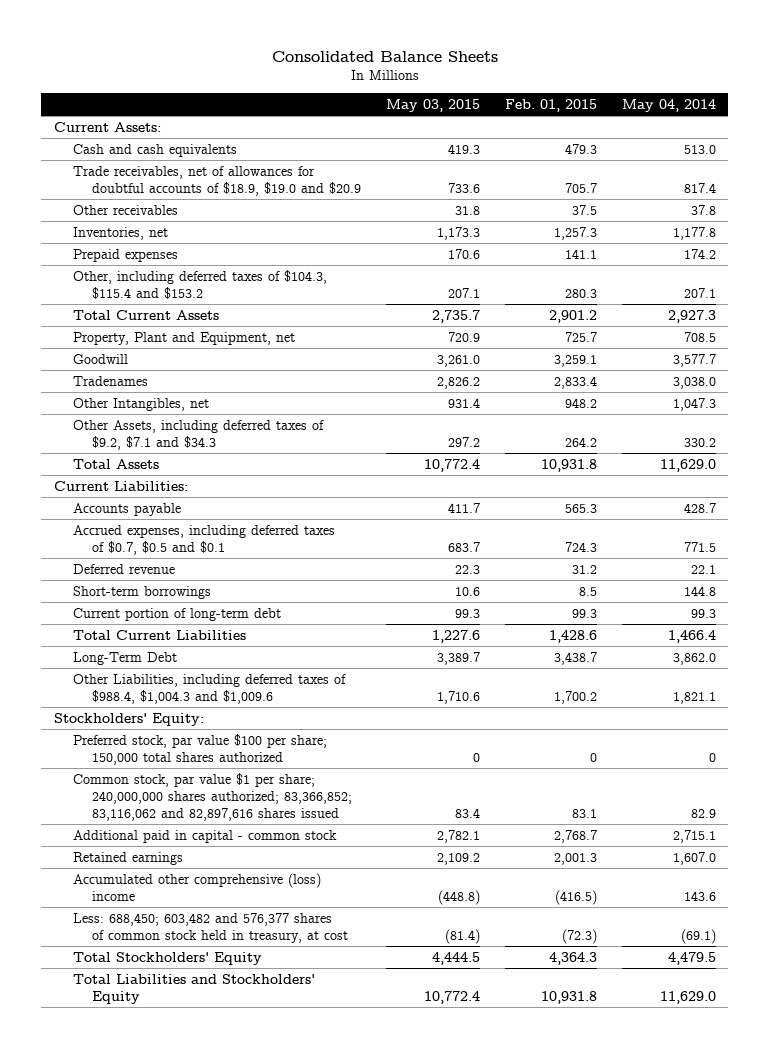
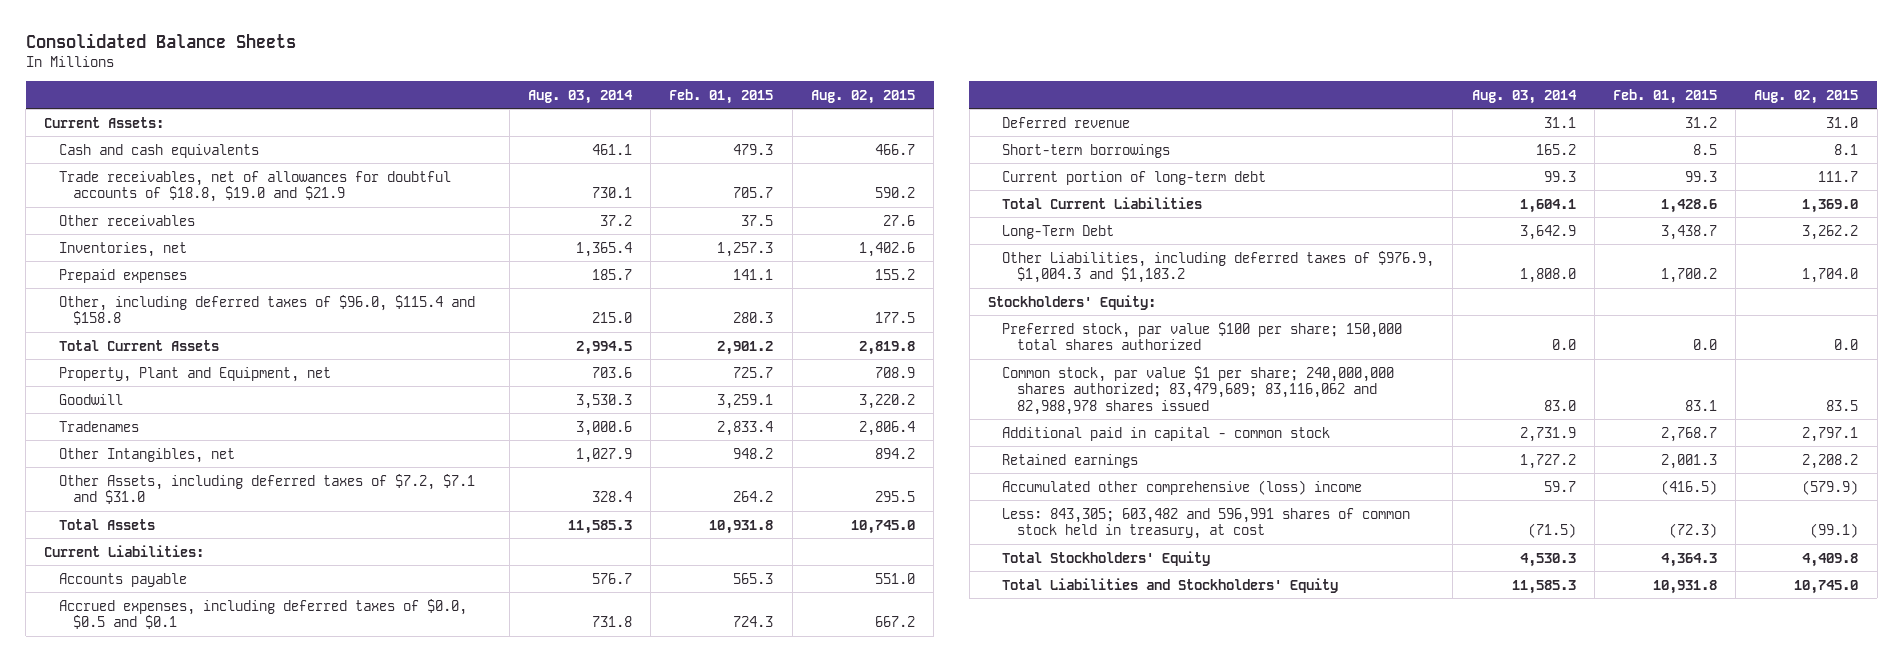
[385,99,480,113] May 03, 2015 -> none
[621,99,716,113] May 04, 2014 -> none
none -> [528,89,634,104] Aug. 03, 2014
none -> [810,89,915,104] Aug. 02, 2015
[73,165,362,196] Trade receivables, net of allowances for doubtful accounts of $18.9, $19.0 and $20.9 -> [58,170,451,203] Trade receivables, net of allowances for doubtful accounts of $18.8, $19.0 and $21.9
[73,269,328,299] Other, including deferred taxes of $104.3, $115.4 and $153.2 -> [58,294,475,326] Other, including deferred taxes of $96.0, $115.4 and $158.8
[73,419,325,450] Other Assets, including deferred taxes of $9.2, $7.1 and $34.3 -> [58,473,475,505] Other Assets, including deferred taxes of $7.2, $7.1 and $31.0
[73,524,336,555] Accrued expenses, including deferred taxes of $0.7, $0.5 and $0.1 -> [58,598,467,630] Accrued expenses, including deferred taxes of $0.0, $0.5 and $0.1
[73,673,347,704] Other Liabilities, including deferred taxes of $988.4, $1,004.3 and $1,009.6 -> [1002,250,1435,284] Other Liabilities, including deferred taxes of $976.9, $1,004.3 and $1,183.2
[589,752,597,762] 0 -> [1692,339,1717,351] 0.0
[73,772,353,821] Common stock, par value $1 per share; 240,000,000 shares authorized; 83,366,852; 83,116,062 and 82,897,616 shares issued -> [1002,365,1395,415] Common stock, par value $1 per share; 240,000,000 shares authorized; 83,479,689; 83,116,062 and 82,988,978 shares issued
[73,912,349,943] Less: 688,450; 603,482 and 576,377 shares of common stock held in treasury, at cost -> [1002,507,1411,540] Less: 843,305; 603,482 and 596,991 shares of common stock held in treasury, at cost

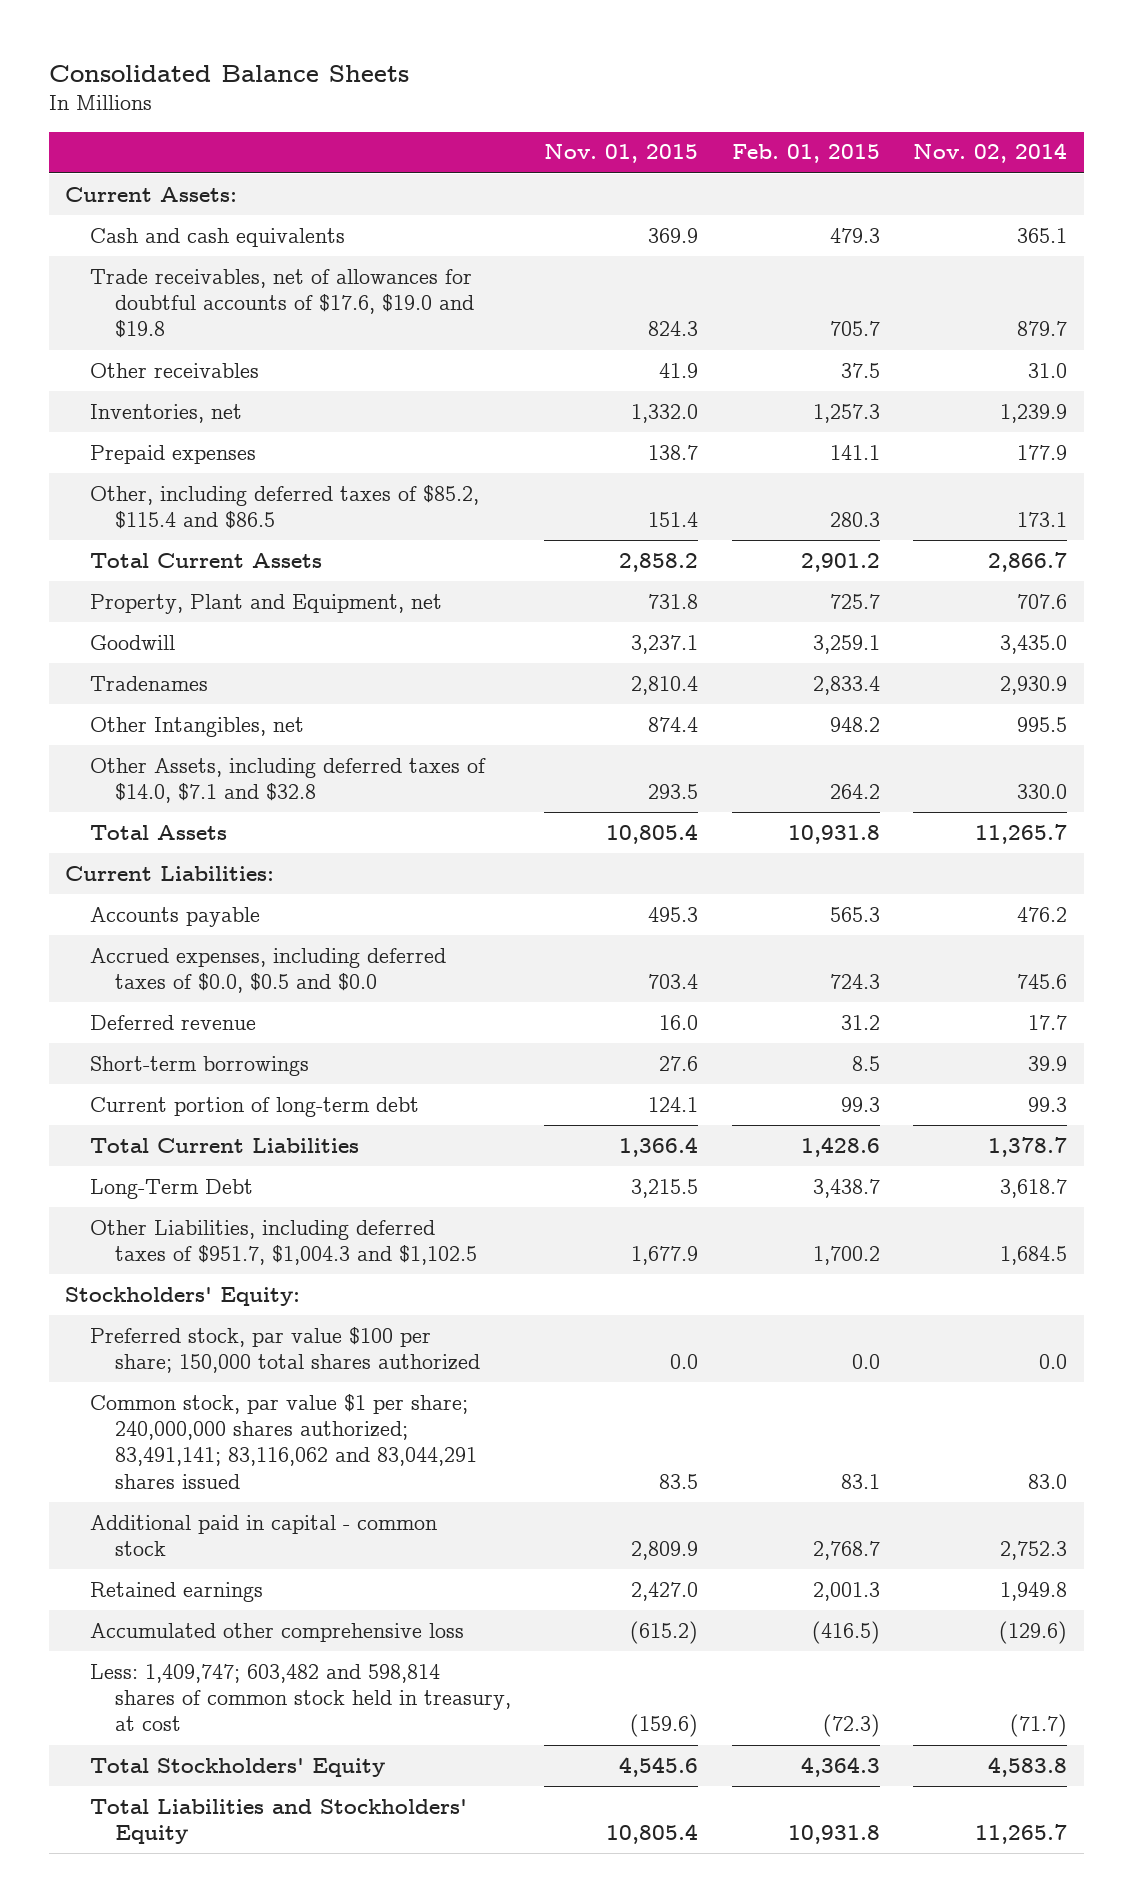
[528,89,634,104] Aug. 03, 2014 -> none
[810,89,915,104] Aug. 02, 2015 -> none
none -> [544,144,699,164] Nov. 01, 2015
none -> [913,143,1068,164] Nov. 02, 2014
[58,170,451,203] Trade receivables, net of allowances for doubtful accounts of $18.8, $19.0 and $21.9 -> [90,268,474,339] Trade receivables, net of allowances for doubtful accounts of $17.6, $19.0 and $19.8
[58,294,475,326] Other, including deferred taxes of $96.0, $115.4 and $158.8 -> [90,484,480,530] Other, including deferred taxes of $85.2, $115.4 and $86.5
[58,473,475,505] Other Assets, including deferred taxes of $7.2, $7.1 and $31.0 -> [90,757,487,804] Other Assets, including deferred taxes of $14.0, $7.1 and $32.8
[58,598,467,630] Accrued expenses, including deferred taxes of $0.0, $0.5 and $0.1 -> [90,947,447,994] Accrued expenses, including deferred taxes of $0.0, $0.5 and $0.0
[1002,250,1435,284] Other Liabilities, including deferred taxes of $976.9, $1,004.3 and $1,183.2 -> [90,1219,477,1266] Other Liabilities, including deferred taxes of $951.7, $1,004.3 and $1,102.5
[1002,365,1395,415] Common stock, par value $1 per share; 240,000,000 shares authorized; 83,479,689; 83,116,062 and 82,988,978 shares issued -> [90,1393,477,1489] Common stock, par value $1 per share; 240,000,000 shares authorized; 83,491,141; 83,116,062 and 83,044,291 shares issued
[1002,479,1363,495] Accumulated other comprehensive (loss) income -> [90,1622,465,1642] Accumulated other comprehensive loss
[1002,507,1411,540] Less: 843,305; 603,482 and 596,991 shares of common stock held in treasury, at cost -> [90,1663,511,1732] Less: 1,409,747; 603,482 and 598,814 shares of common stock held in treasury, at cost

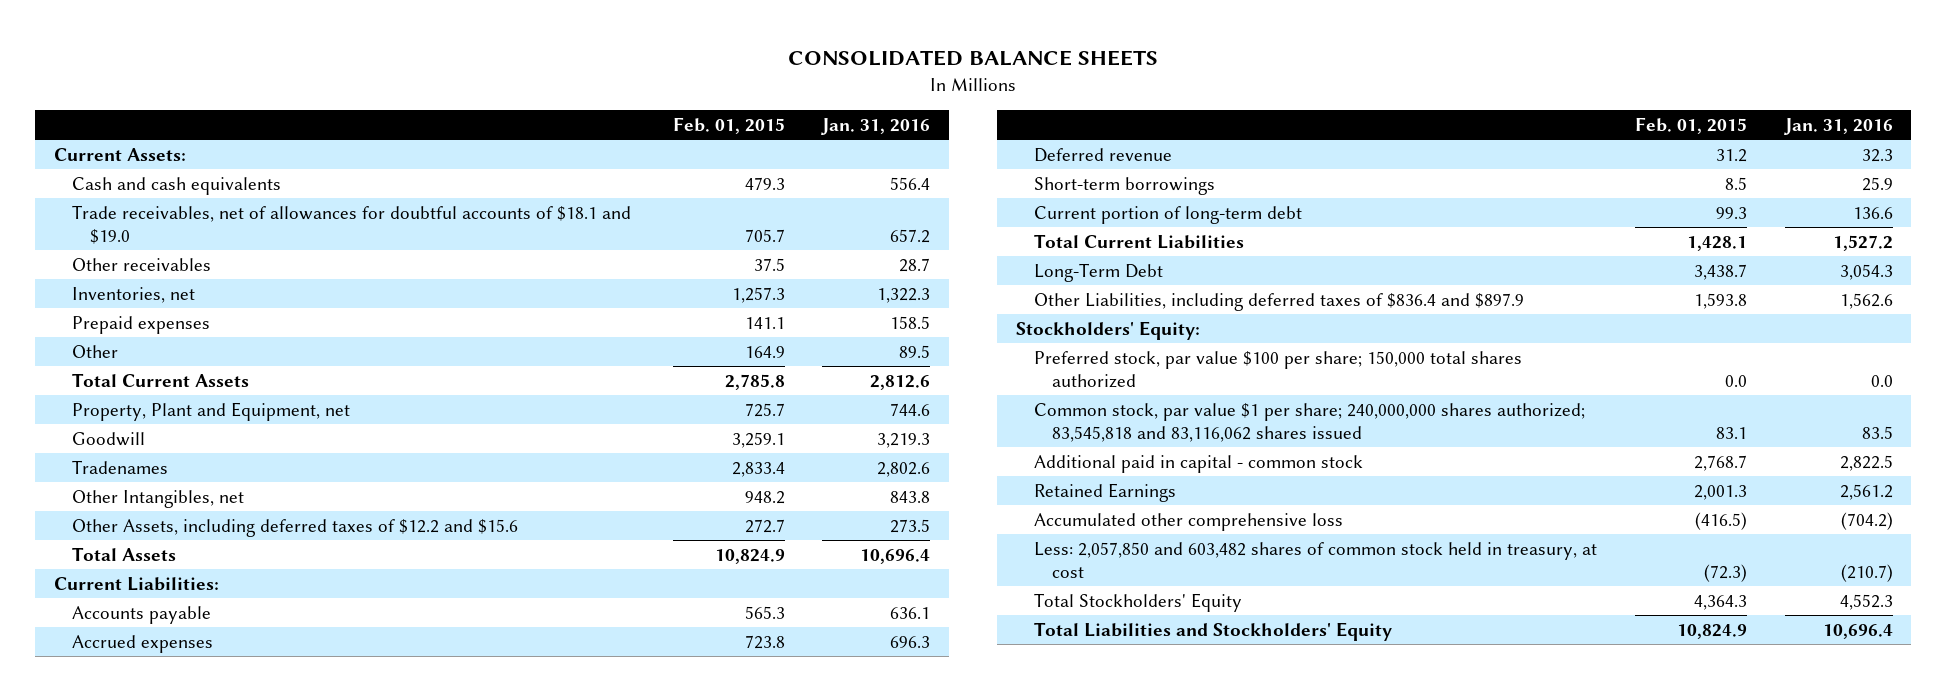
[48,64,409,82] Consolidated Balance Sheets -> [788,50,1159,67] CONSOLIDATED BALANCE SHEETS
[544,144,699,164] Nov. 01, 2015 -> none
[913,143,1068,164] Nov. 02, 2014 -> none
none -> [821,118,931,136] Jan. 31, 2016
[90,268,474,339] Trade receivables, net of allowances for doubtful accounts of $17.6, $19.0 and $19.8 -> [72,204,632,244] Trade receivables, net of allowances for doubtful accounts of $18.1 and $19.0
[90,484,480,530] Other, including deferred taxes of $85.2, $115.4 and $86.5 -> none
none -> [72,344,119,358] Other
[800,552,880,572] 2,901.2 -> [724,373,785,390] 2,785.8
[90,757,487,804] Other Assets, including deferred taxes of $14.0, $7.1 and $32.8 -> [72,518,519,537] Other Assets, including deferred taxes of $12.2 and $15.6
[829,784,880,800] 264.2 -> [744,518,785,533] 272.7
[787,824,880,844] 10,931.8 -> [714,548,785,564] 10,824.9
[90,947,447,994] Accrued expenses, including deferred taxes of $0.0, $0.5 and $0.0 -> [72,634,214,653] Accrued expenses
[829,974,880,990] 724.3 -> [744,634,785,649] 723.8
[800,1136,880,1157] 1,428.6 -> [1686,235,1747,251] 1,428.1
[90,1219,477,1266] Other Liabilities, including deferred taxes of $951.7, $1,004.3 and $1,102.5 -> [1034,292,1525,311] Other Liabilities, including deferred taxes of $836.4 and $897.9
[812,1246,880,1266] 1,700.2 -> [1693,292,1747,309] 1,593.8
[90,1393,477,1489] Common stock, par value $1 per share; 240,000,000 shares authorized; 83,491,141; 83,116,062 and 83,044,291 shares issued -> [1034,402,1586,442] Common stock, par value $1 per share; 240,000,000 shares authorized; 83,545,818 and 83,116,062 shares issued
[90,1581,264,1602] Retained earnings -> [1034,482,1177,502] Retained Earnings
[90,1663,511,1732] Less: 1,409,747; 603,482 and 598,814 shares of common stock held in treasury, at cost -> [1034,541,1598,578] Less: 2,057,850 and 603,482 shares of common stock held in treasury, at cost
[787,1825,880,1845] 10,931.8 -> [1676,623,1747,639] 10,824.9

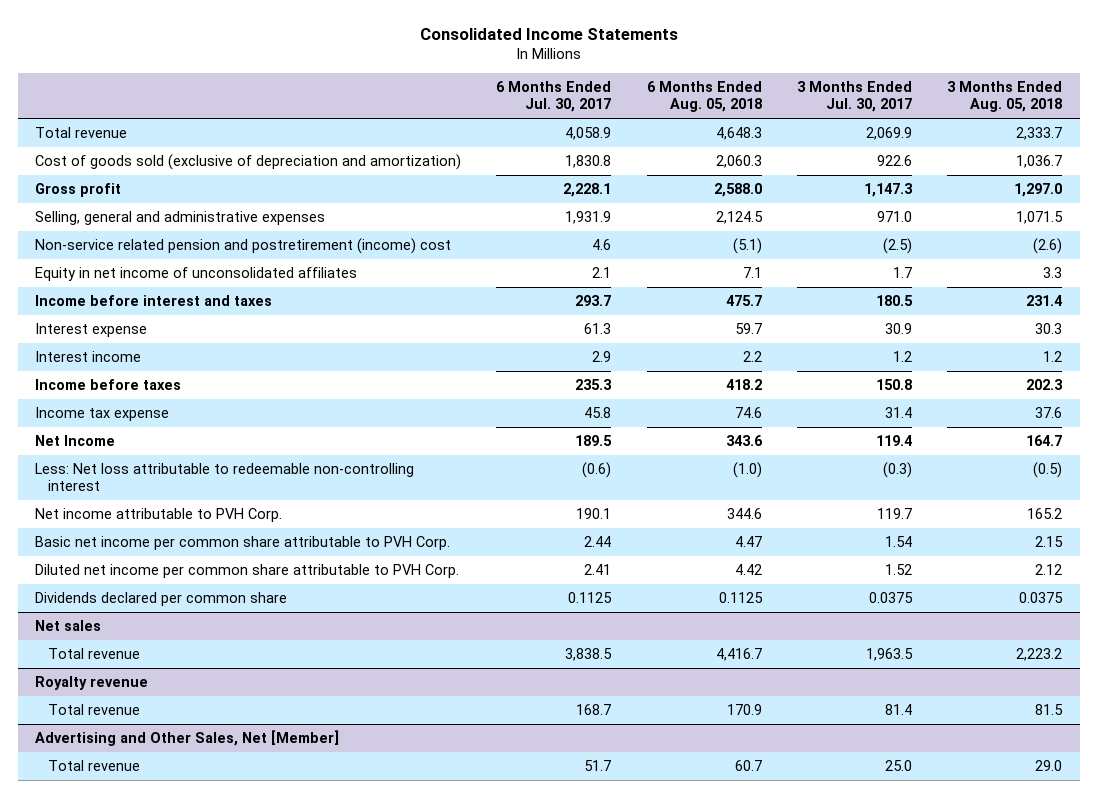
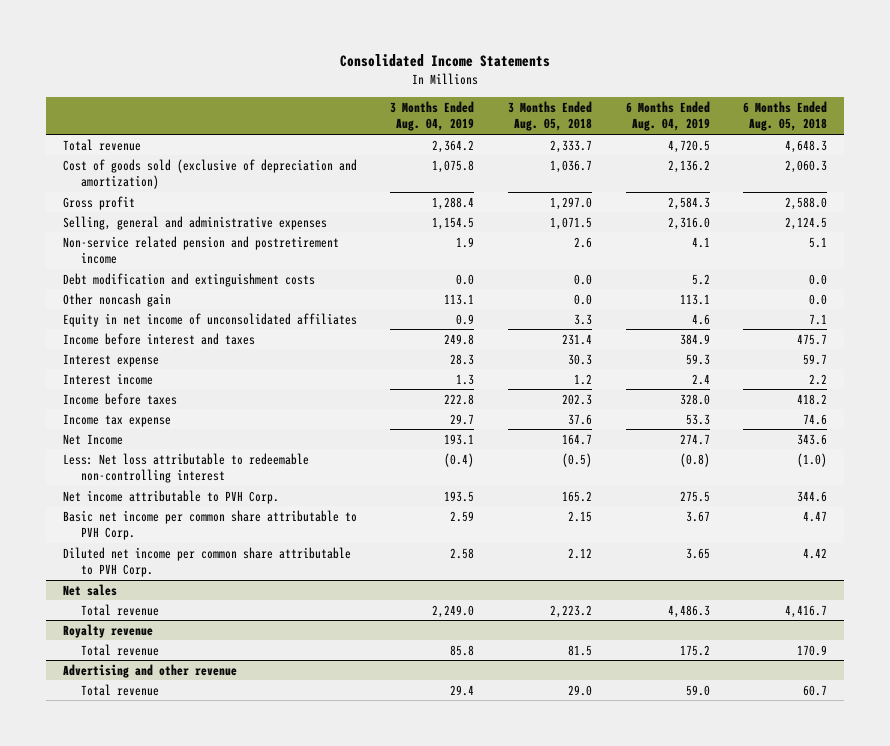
[496,81,612,113] 6 Months Ended Jul. 30, 2017 -> none
[796,81,912,113] 3 Months Ended Jul. 30, 2017 -> none
none -> [390,100,475,132] 3 Months Ended Aug. 04, 2019
none -> [625,100,710,132] 6 Months Ended Aug. 04, 2019
[35,237,452,254] Non-service related pension and postretirement (income) cost -> [62,235,339,265] Non-service related pension and postretirement income
[732,237,762,254] (5.1) -> [809,236,828,248] 5.1
[1033,237,1063,254] (2.6) -> [574,236,593,248] 2.6
none -> [62,272,315,287] Debt modification and extinguishment costs
none -> [62,292,171,307] Other noncash gain
[35,591,288,606] Dividends declared per common share -> none
[35,729,340,746] Advertising and Other Sales, Net [Member] -> [62,663,237,678] Advertising and other revenue

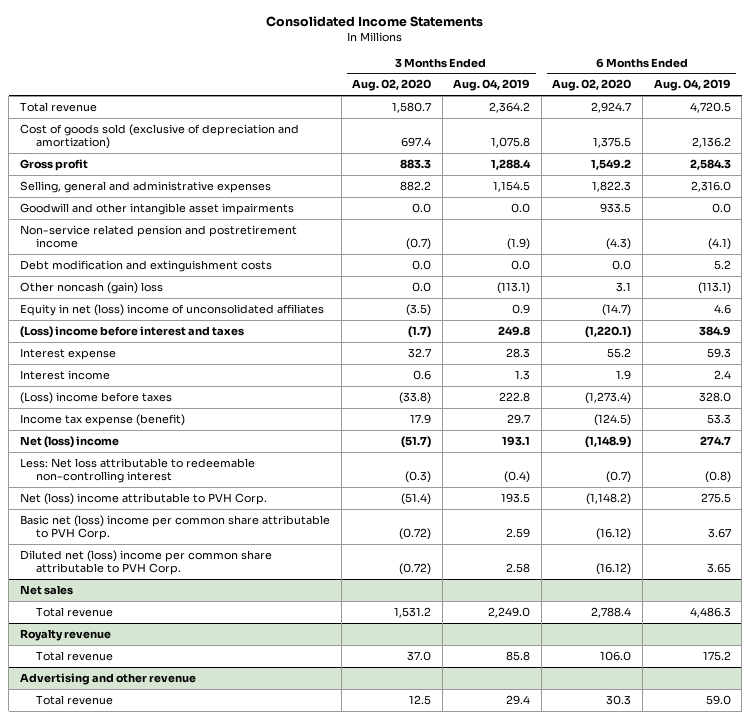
[508,100,593,132] 3 Months Ended Aug. 05, 2018 -> none
[743,100,828,132] 6 Months Ended Aug. 05, 2018 -> none
none -> [352,79,432,92] Aug. 02, 2020
none -> [552,79,632,92] Aug. 02, 2020
none -> [19,202,294,215] Goodwill and other intangible asset impairments
[456,236,475,248] 1.9 -> [507,238,531,251] (1.9)
[691,236,710,248] 4.1 -> [707,238,731,251] (4.1)
[62,292,171,307] Other noncash gain -> [19,281,163,294] Other noncash (gain) loss
[444,293,475,305] 113.1 -> [497,281,531,294] (113.1)
[679,293,710,305] 113.1 -> [697,281,731,294] (113.1)
[62,312,357,327] Equity in net income of unconsolidated affiliates -> [19,303,324,316] Equity in net (loss) income of unconsolidated affiliates
[62,332,255,345] Income before interest and taxes -> [19,325,244,338] (Loss) income before interest and taxes
[62,392,177,405] Income before taxes -> [19,391,172,404] (Loss) income before taxes
[62,413,171,427] Income tax expense -> [19,413,185,426] Income tax expense (benefit)
[62,433,123,445] Net Income -> [19,435,119,448] Net (loss) income
[62,489,279,504] Net income attributable to PVH Corp. -> [19,492,267,505] Net (loss) income attributable to PVH Corp.
[62,509,357,541] Basic net income per common share attributable to PVH Corp. -> [19,514,330,541] Basic net (loss) income per common share attributable to PVH Corp.
[62,546,351,578] Diluted net income per common share attributable to PVH Corp. -> [19,549,272,576] Diluted net (loss) income per common share attributable to PVH Corp.

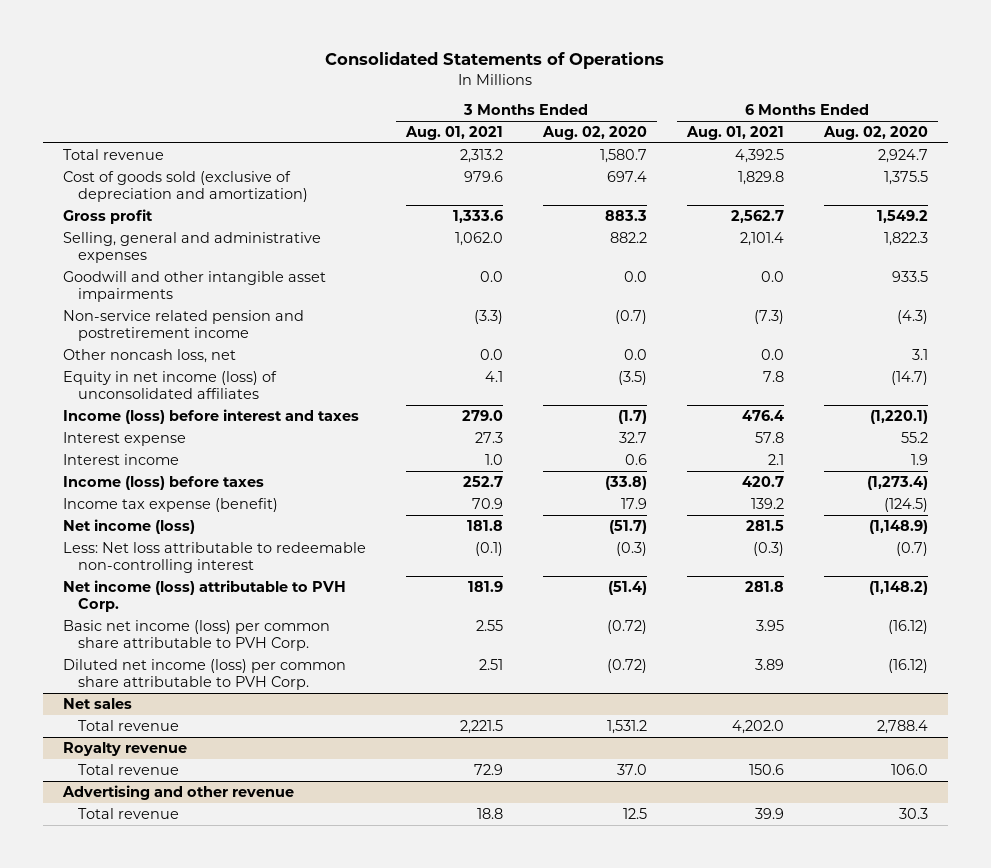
[266,15,484,27] Consolidated Income Statements -> [325,52,665,70] Consolidated Statements of Operations
[453,79,531,92] Aug. 04, 2019 -> none
[653,79,731,92] Aug. 04, 2019 -> none
none -> [404,125,503,140] Aug. 01, 2021
none -> [685,125,784,140] Aug. 01, 2021
[19,259,272,272] Debt modification and extinguishment costs -> none
[19,281,163,294] Other noncash (gain) loss -> [62,348,236,363] Other noncash loss, net
[19,303,324,316] Equity in net (loss) income of unconsolidated affiliates -> [62,370,277,400] Equity in net income (loss) of unconsolidated affiliates
[19,325,244,338] (Loss) income before interest and taxes -> [62,408,359,424] Income (loss) before interest and taxes
[19,391,172,404] (Loss) income before taxes -> [62,475,264,490] Income (loss) before taxes
[19,435,119,448] Net (loss) income -> [62,518,195,534] Net income (loss)
[19,492,267,505] Net (loss) income attributable to PVH Corp. -> [62,579,346,613] Net income (loss) attributable to PVH Corp.
[19,514,330,541] Basic net (loss) income per common share attributable to PVH Corp. -> [62,619,330,652] Basic net income (loss) per common share attributable to PVH Corp.
[19,549,272,576] Diluted net (loss) income per common share attributable to PVH Corp. -> [62,658,346,691] Diluted net income (loss) per common share attributable to PVH Corp.

